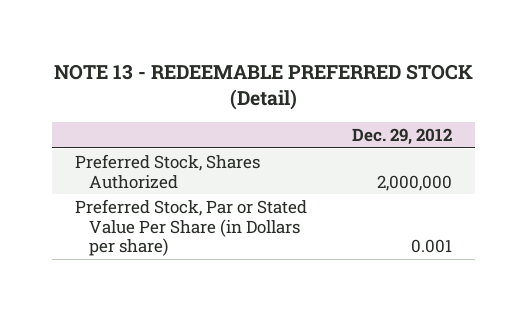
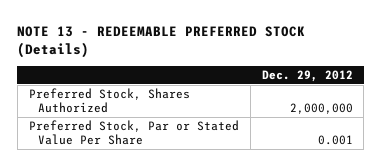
[53,63,473,111] NOTE 13 - REDEEMABLE PREFERRED STOCK (Detail) -> [17,25,306,59] NOTE 13 - REDEEMABLE PREFERRED STOCK (Details)
[74,198,307,257] Preferred Stock, Par or Stated Value Per Share (in Dollars per share) -> [28,120,239,145] Preferred Stock, Par or Stated Value Per Share

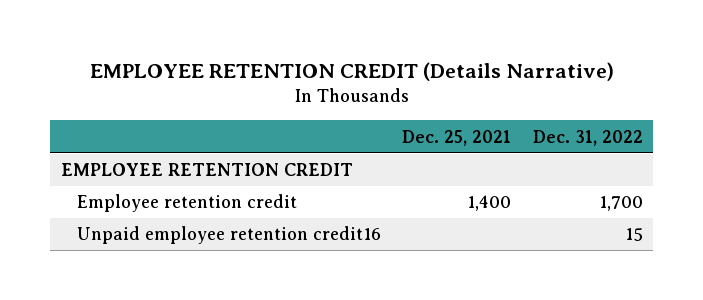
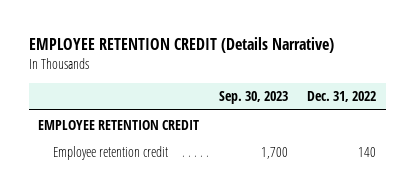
[402,129,512,146] Dec. 25, 2021 -> none
none -> [218,91,288,105] Sep. 30, 2023
[77,226,382,245] Unpaid employee retention credit16 -> none
[598,196,643,212] 1,700 -> [358,146,377,157] 140

